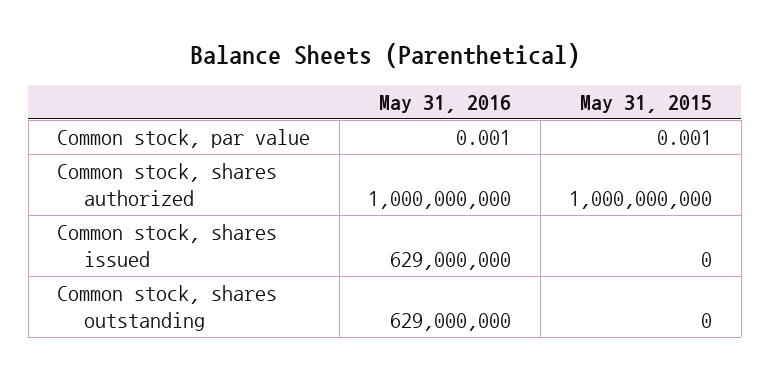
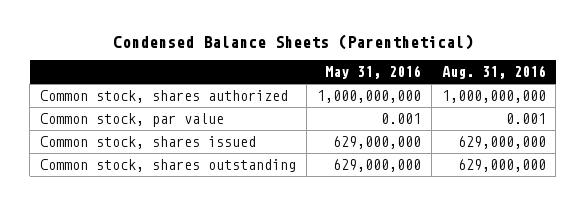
[189,42,580,68] Balance Sheets (Parenthetical) -> [112,34,473,51] Condensed Balance Sheets (Parenthetical)
[580,94,713,113] May 31, 2015 -> none
none -> [441,65,546,80] Aug. 31, 2016
[57,129,311,149] Common stock, par value -> [40,112,225,127] Common stock, par value

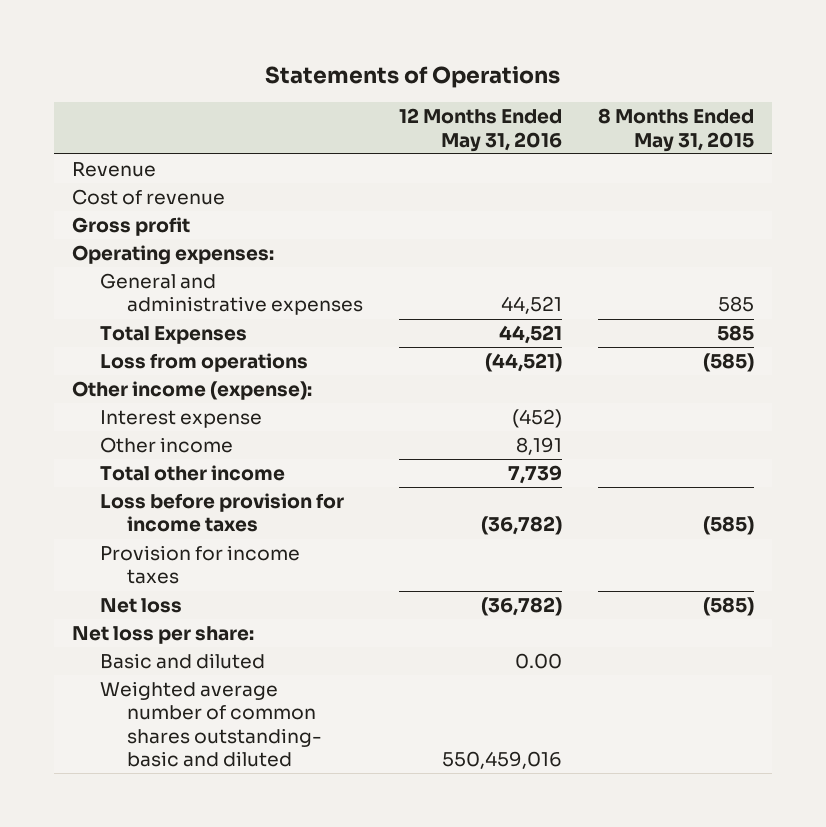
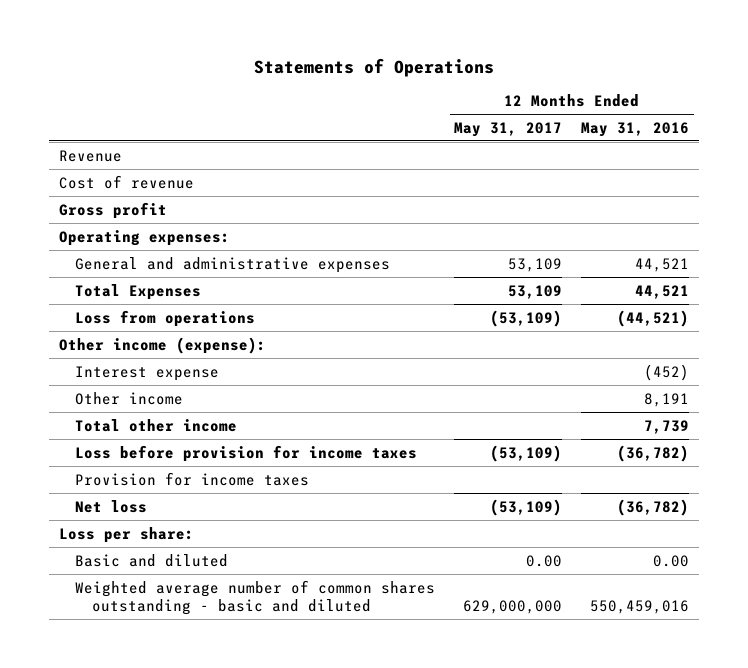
[598,108,755,152] 8 Months Ended May 31, 2015 -> none
none -> [454,122,563,138] May 31, 2017
[71,626,254,645] Net loss per share: -> [58,526,194,543] Loss per share:
[99,681,323,767] Weighted average number of common shares outstanding- basic and diluted -> [75,579,436,615] Weighted average number of common shares outstanding - basic and diluted

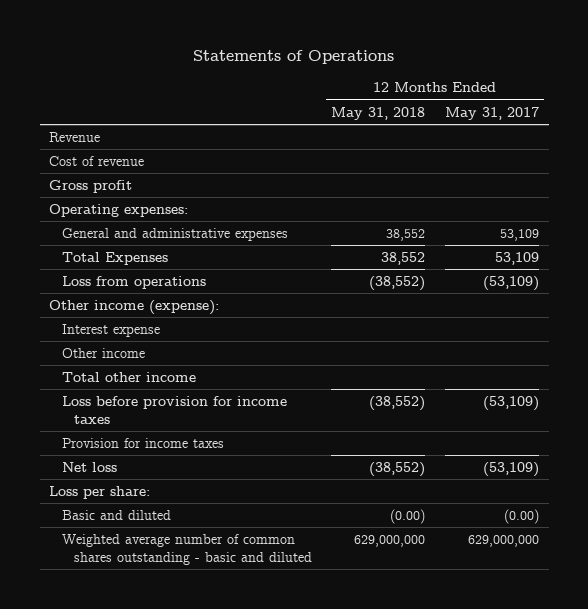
[581,122,690,138] May 31, 2016 -> none
none -> [331,106,426,120] May 31, 2018
[526,554,563,567] 0.00 -> [503,509,539,525] (0.00)

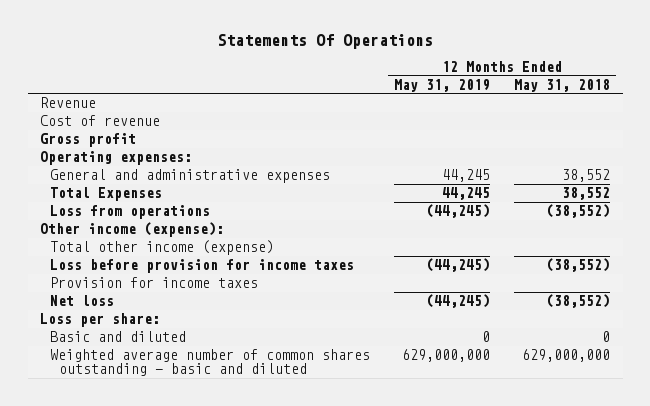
[193,50,395,65] Statements of Operations -> [217,33,434,49] Statements Of Operations
[444,106,539,120] May 31, 2017 -> none
none -> [393,78,490,92] May 31, 2019
[61,324,160,338] Interest expense -> none
[61,348,145,359] Other income -> none
[61,372,196,383] Total other income -> [49,240,274,256] Total other income (expense)
[390,509,426,525] (0.00) -> [602,331,611,343] 0

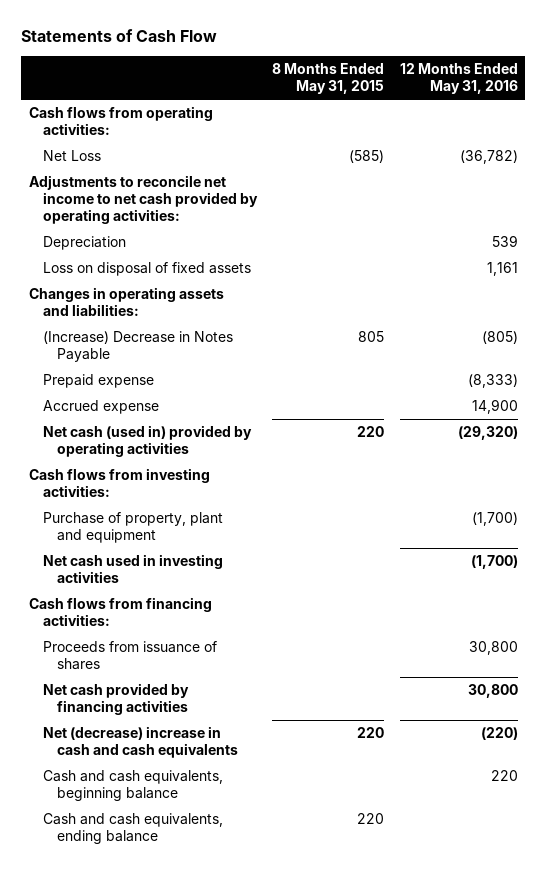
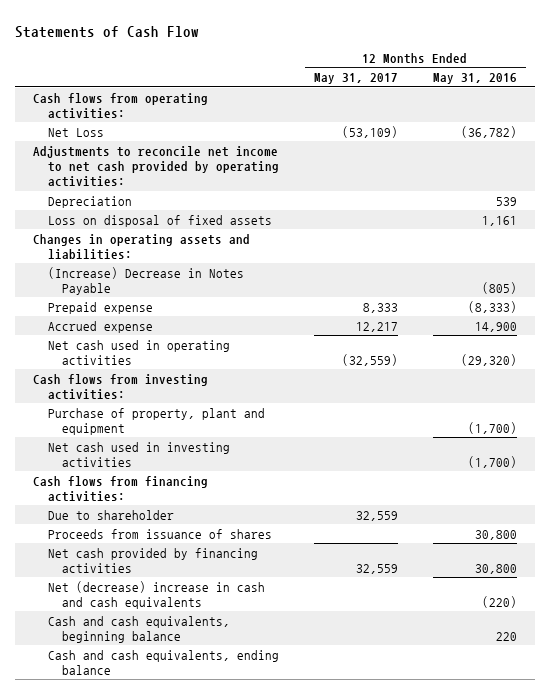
[272,63,385,95] 8 Months Ended May 31, 2015 -> none
none -> [313,73,398,85] May 31, 2017
[42,425,252,457] Net cash (used in) provided by operating activities -> [47,339,230,366] Net cash used in operating activities
none -> [47,509,174,520] Due to shareholder

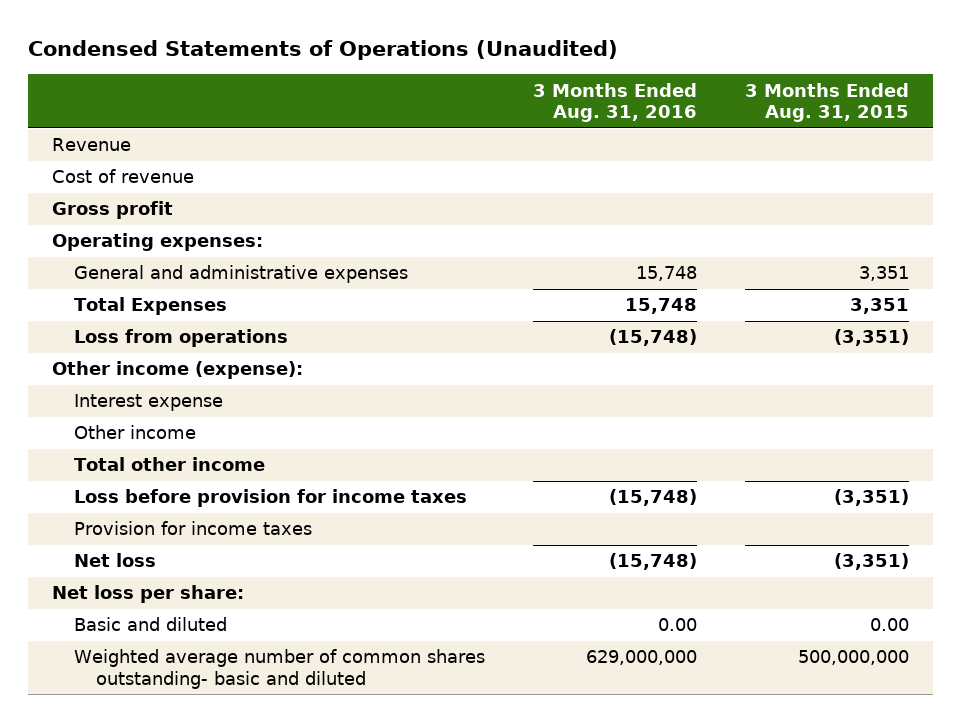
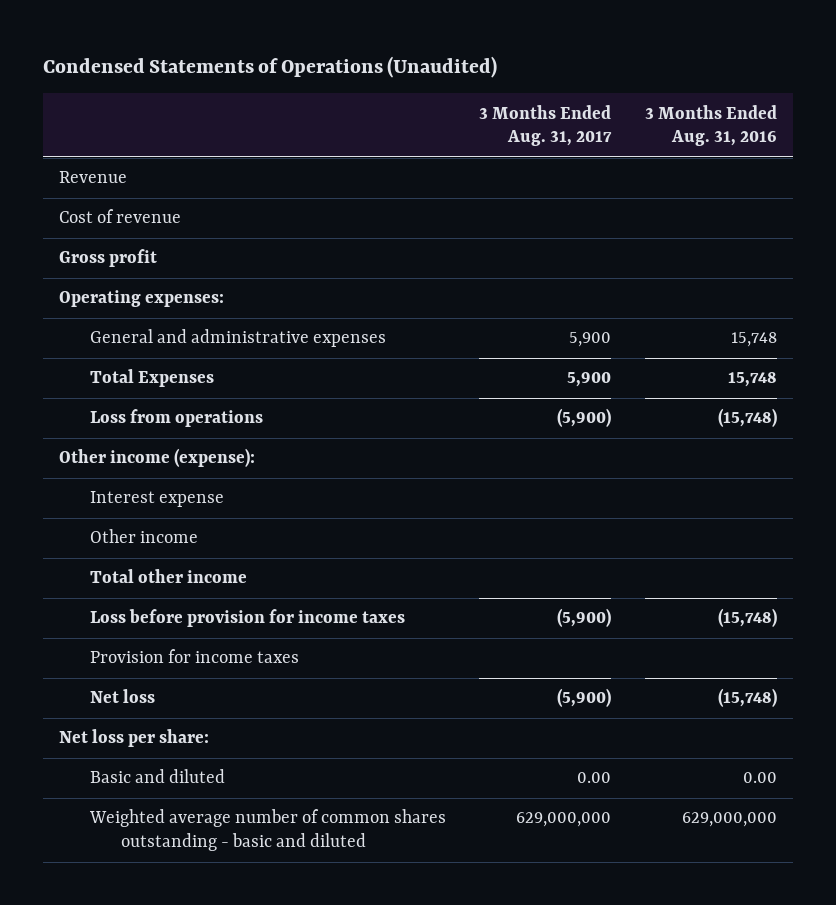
[744,82,909,123] 3 Months Ended Aug. 31, 2015 -> none
none -> [479,104,613,147] 3 Months Ended Aug. 31, 2017
[74,649,486,690] Weighted average number of common shares outstanding- basic and diluted -> [89,809,447,852] Weighted average number of common shares outstanding - basic and diluted

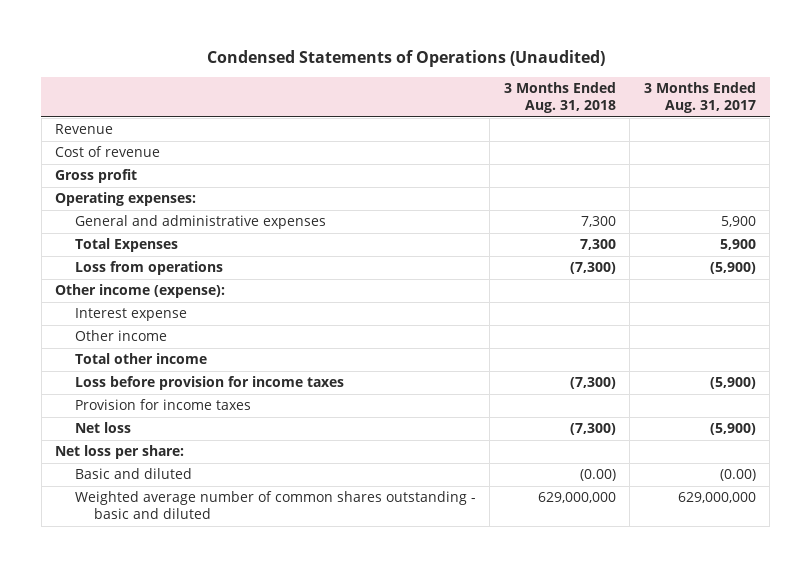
[644,104,777,147] 3 Months Ended Aug. 31, 2016 -> none
none -> [503,82,616,114] 3 Months Ended Aug. 31, 2018
[577,772,612,784] 0.00 -> [719,469,756,482] (0.00)

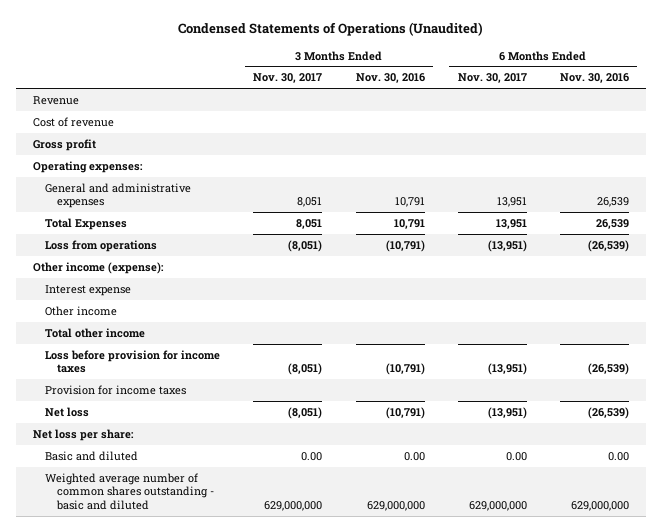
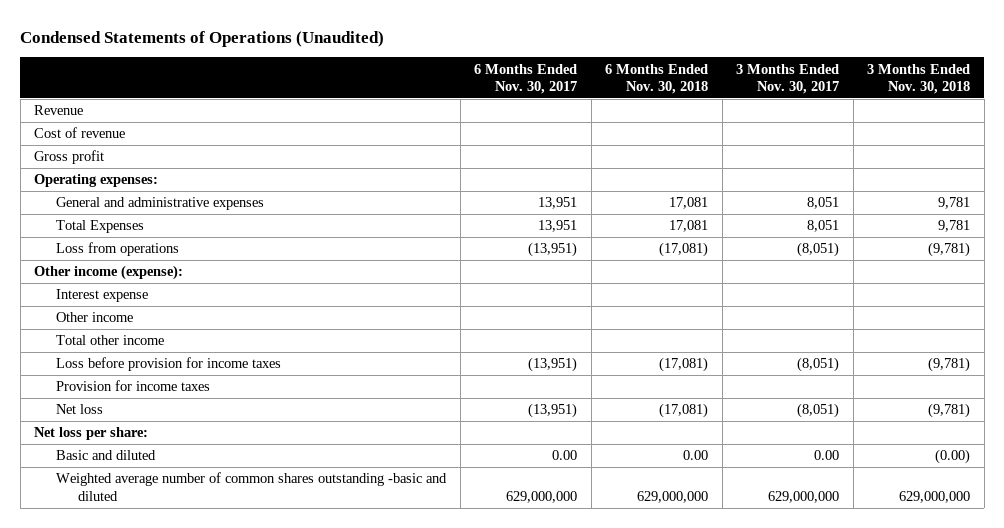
[355,73,425,84] Nov. 30, 2016 -> none
[560,73,630,84] Nov. 30, 2016 -> none
none -> [605,63,709,95] 6 Months Ended Nov. 30, 2018
none -> [867,63,971,95] 3 Months Ended Nov. 30, 2018
[45,472,215,510] Weighted average number of common shares outstanding - basic and diluted -> [56,472,448,501] Weighted average number of common shares outstanding -basic and diluted

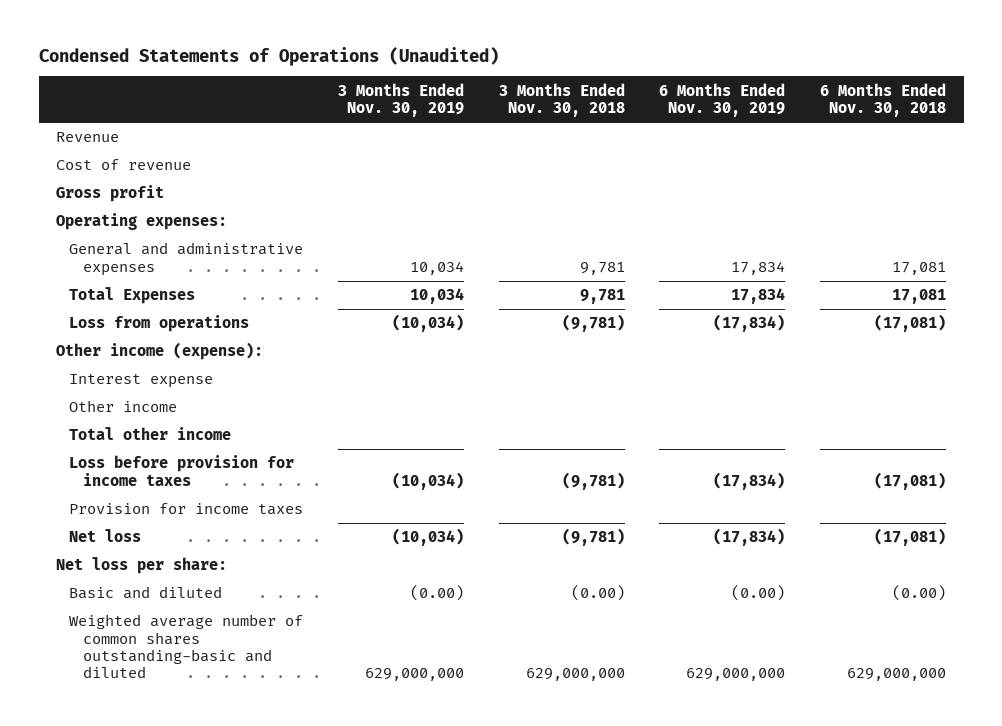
[474,63,578,95] 6 Months Ended Nov. 30, 2017 -> none
[736,63,840,95] 3 Months Ended Nov. 30, 2017 -> none
none -> [337,82,464,117] 3 Months Ended Nov. 30, 2019
none -> [659,82,786,117] 6 Months Ended Nov. 30, 2019
[683,450,709,461] 0.00 -> [892,585,947,602] (0.00)
[56,472,448,501] Weighted average number of common shares outstanding -basic and diluted -> [69,614,304,678] Weighted average number of common shares outstanding-basic and diluted

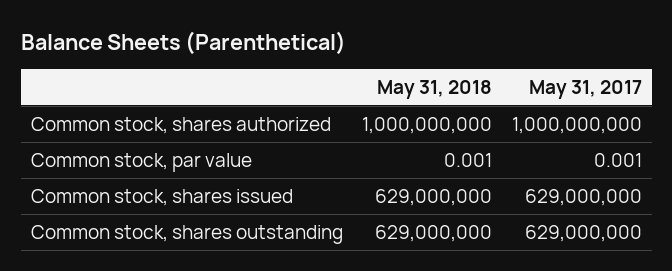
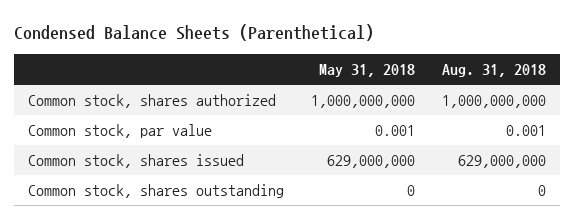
[20,31,346,56] Balance Sheets (Parenthetical) -> [13,24,374,42] Condensed Balance Sheets (Parenthetical)
[528,79,642,99] May 31, 2017 -> none
none -> [442,64,547,78] Aug. 31, 2018
[375,224,493,242] 629,000,000 -> [406,185,415,197] 0

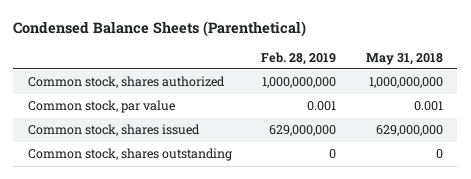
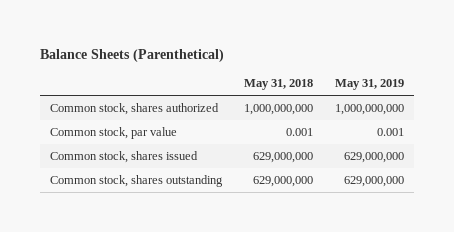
[13,20,307,37] Condensed Balance Sheets (Parenthetical) -> [39,48,224,62] Balance Sheets (Parenthetical)
[261,51,337,65] Feb. 28, 2019 -> none
none -> [334,79,404,91] May 31, 2019
[435,149,443,160] 0 -> [253,176,314,188] 629,000,000

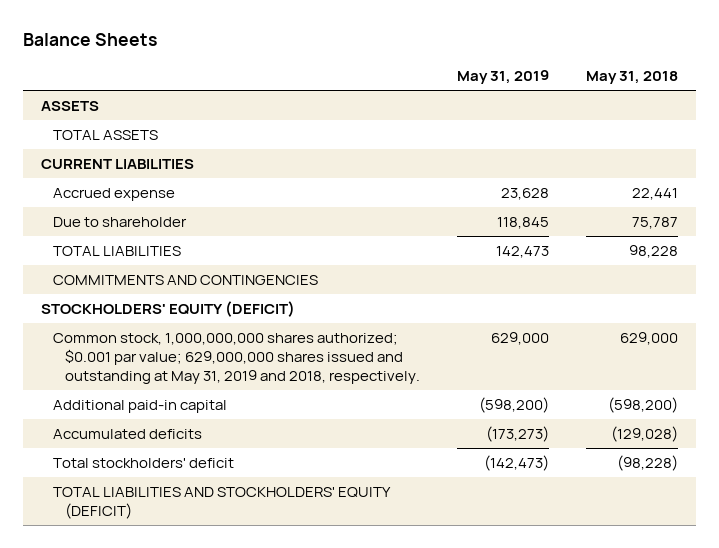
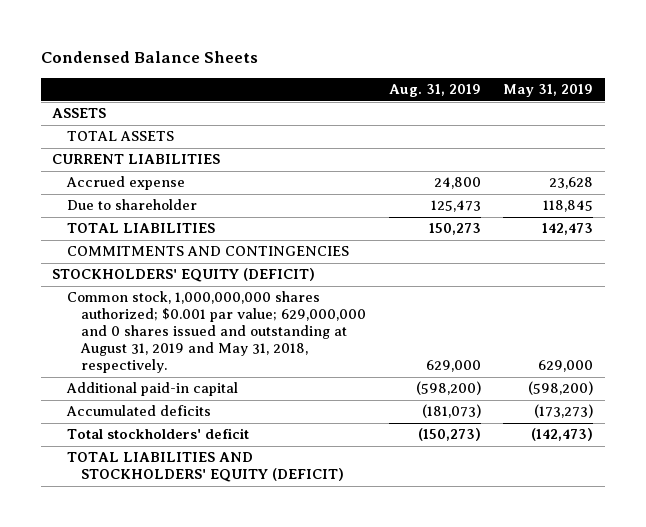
[22,32,157,46] Balance Sheets -> [41,51,259,64] Condensed Balance Sheets
[585,71,678,85] May 31, 2018 -> none
none -> [388,84,481,98] Aug. 31, 2019
[53,333,421,384] Common stock, 1,000,000,000 shares authorized; $0.001 par value; 629,000,000 shares issued and outstanding at May 31, 2019 and 2018, respectively. -> [66,291,366,374] Common stock, 1,000,000,000 shares authorized; $0.001 par value; 629,000,000 and 0 shares issued and outstanding at August 31, 2019 and May 31, 2018, respectively.

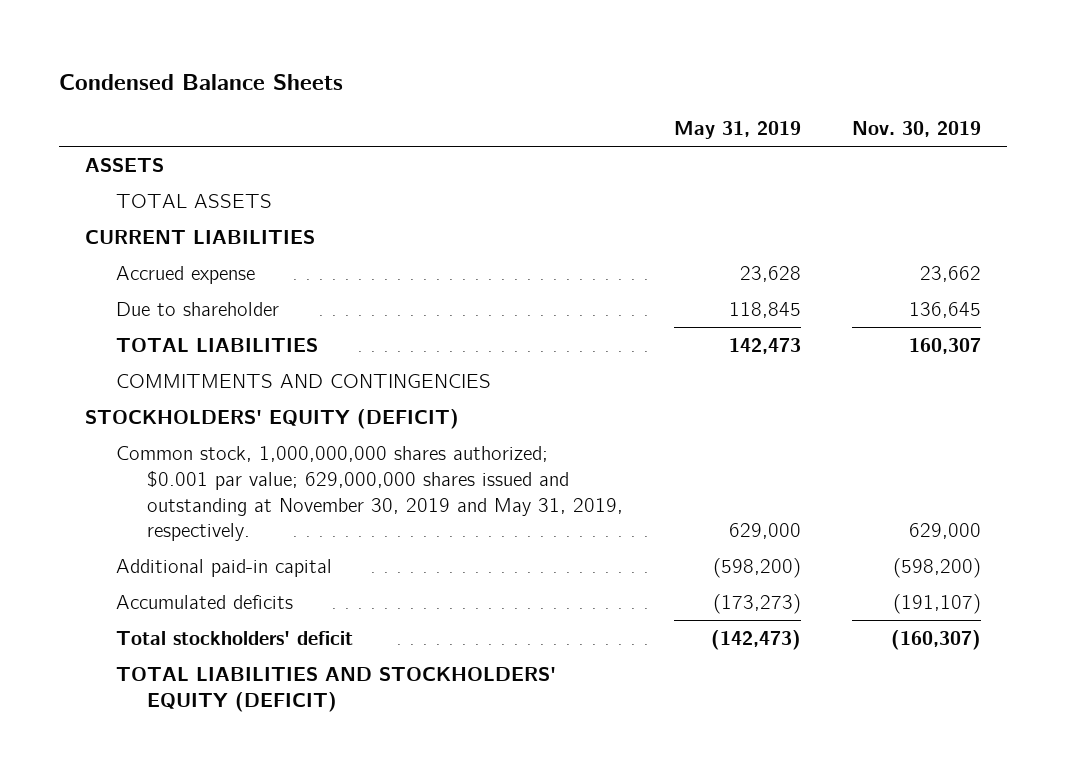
[388,84,481,98] Aug. 31, 2019 -> none
none -> [852,121,982,138] Nov. 30, 2019
[66,291,366,374] Common stock, 1,000,000,000 shares authorized; $0.001 par value; 629,000,000 and 0 shares issued and outstanding at August 31, 2019 and May 31, 2018, respectively. -> [115,445,624,542] Common stock, 1,000,000,000 shares authorized; $0.001 par value; 629,000,000 shares issued and outstanding at November 30, 2019 and May 31, 2019, respectively.

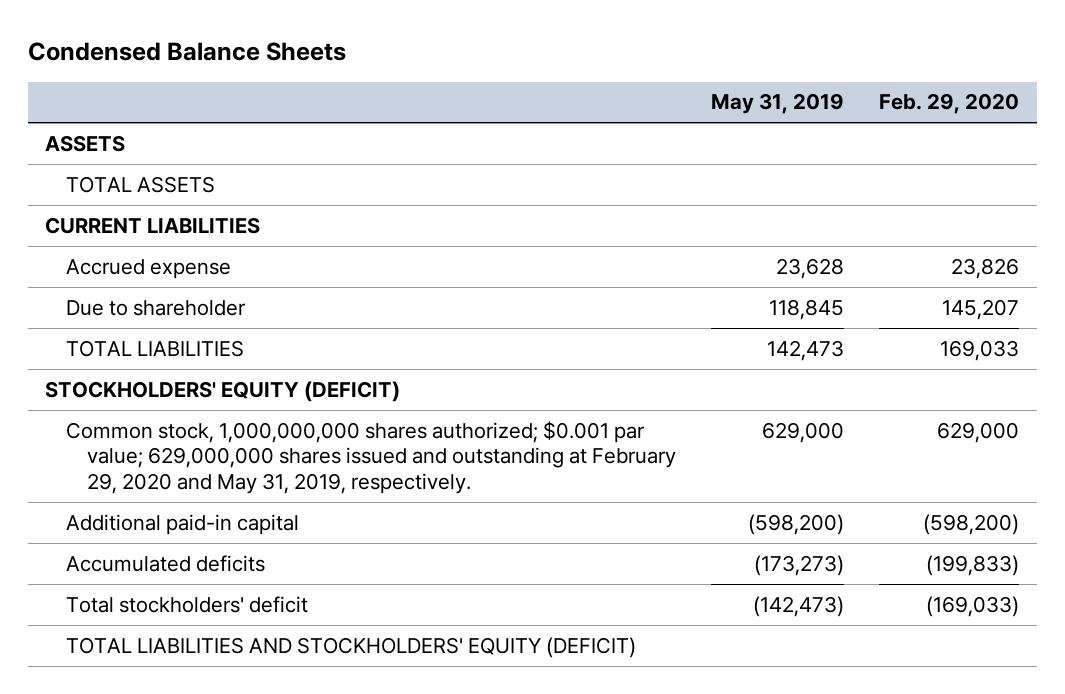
[852,121,982,138] Nov. 30, 2019 -> none
none -> [879,93,1020,115] Feb. 29, 2020
[115,373,491,388] COMMITMENTS AND CONTINGENCIES -> none
[115,445,624,542] Common stock, 1,000,000,000 shares authorized; $0.001 par value; 629,000,000 shares issued and outstanding at November 30, 2019 and May 31, 2019, respectively. -> [66,420,676,494] Common stock, 1,000,000,000 shares authorized; $0.001 par value; 629,000,000 shares issued and outstanding at February 29, 2020 and May 31, 2019, respectively.

